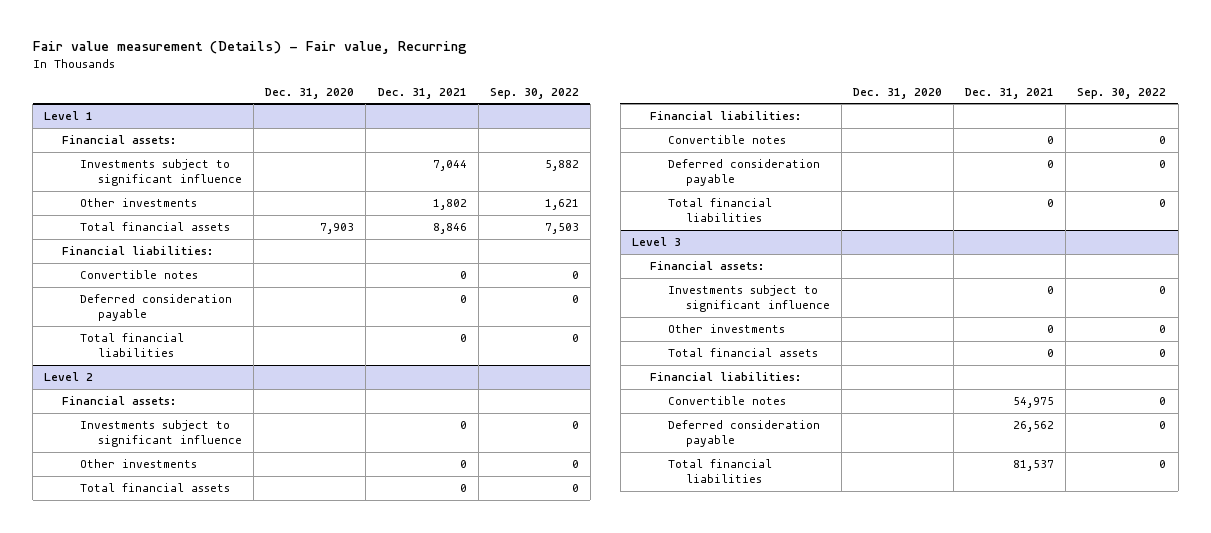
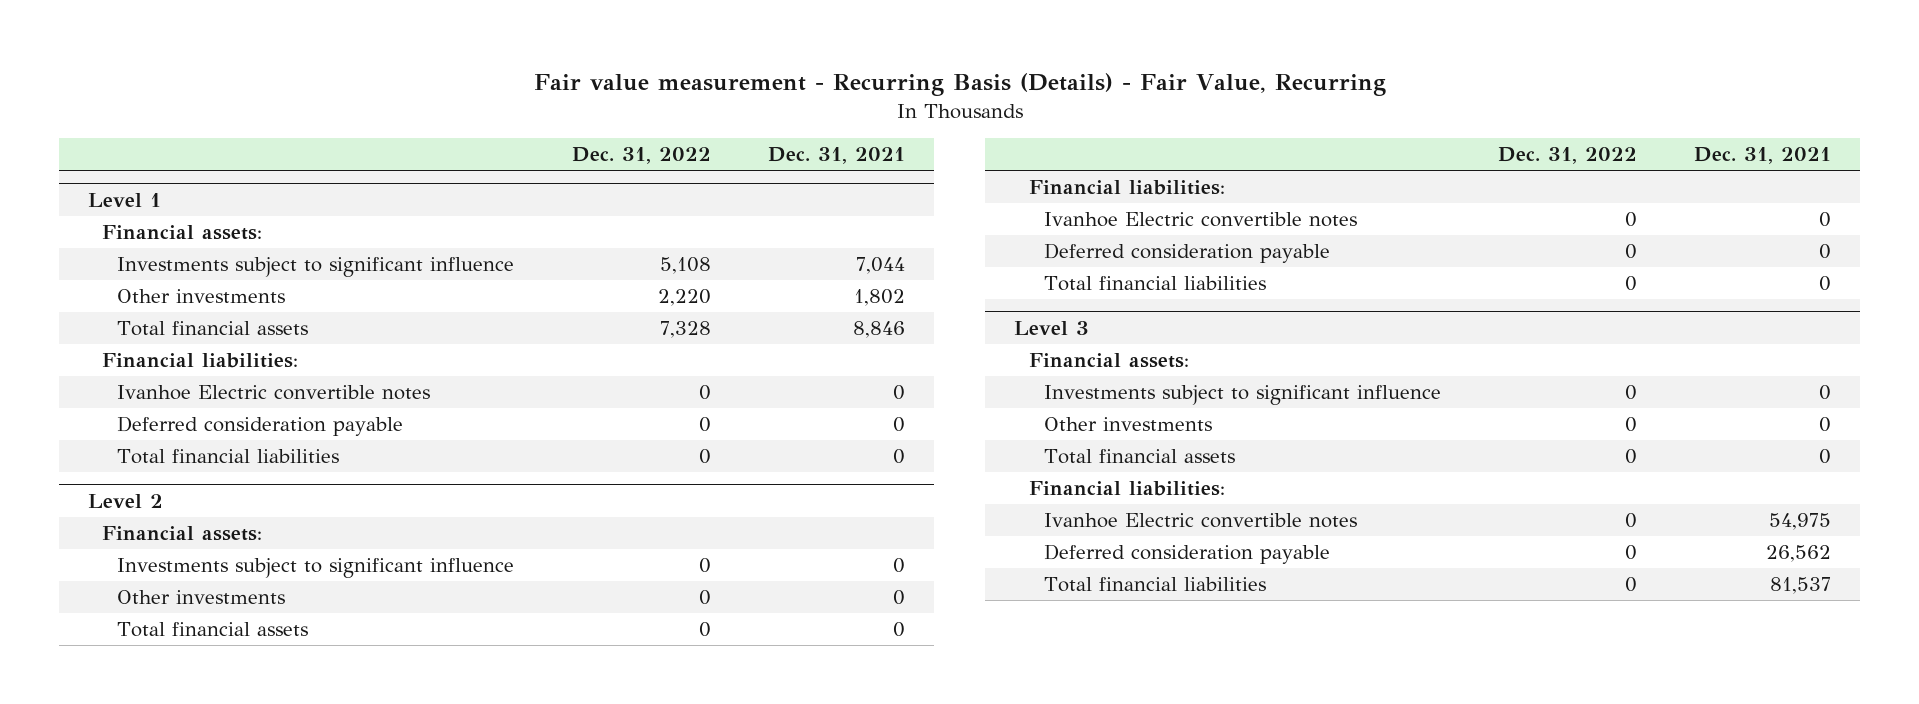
[32,41,467,55] Fair value measurement (Details) - Fair value, Recurring -> [533,73,1386,97] Fair value measurement - Recurring Basis (Details) - Fair Value, Recurring
[265,87,355,99] Dec. 31, 2020 -> none
[489,87,579,99] Sep. 30, 2022 -> none
none -> [571,147,711,165] Dec. 31, 2022
[80,270,199,280] Convertible notes -> [117,385,431,401] Ivanhoe Electric convertible notes
[668,135,787,145] Convertible notes -> [1043,212,1357,228] Ivanhoe Electric convertible notes
[668,396,787,406] Convertible notes -> [1043,513,1357,529] Ivanhoe Electric convertible notes

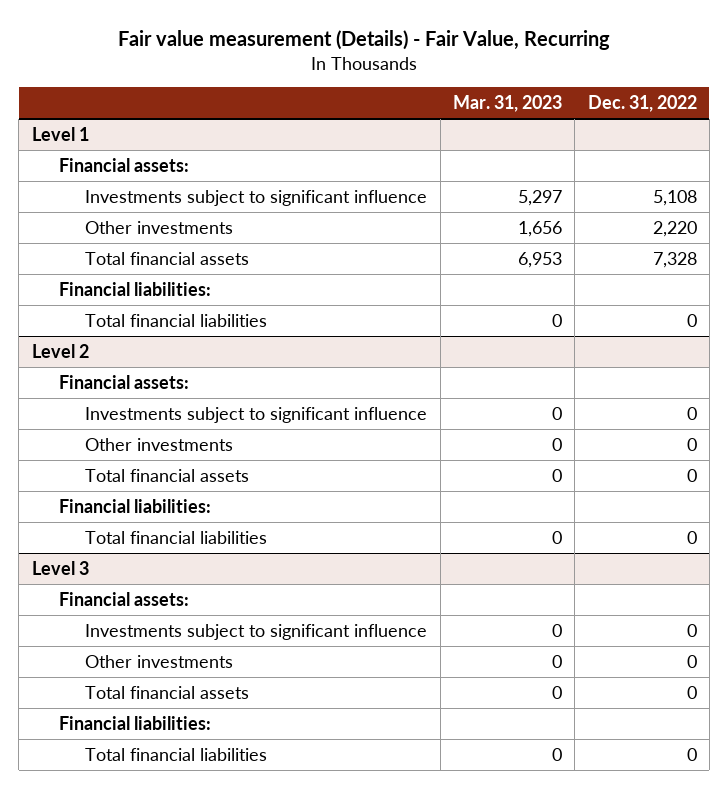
[533,73,1386,97] Fair value measurement - Recurring Basis (Details) - Fair Value, Recurring -> [118,30,611,51] Fair value measurement (Details) - Fair Value, Recurring
[768,147,906,165] Dec. 31, 2021 -> none
none -> [452,94,562,112] Mar. 31, 2023
[117,385,431,401] Ivanhoe Electric convertible notes -> none
[117,416,404,437] Deferred consideration payable -> none
[1043,212,1357,228] Ivanhoe Electric convertible notes -> none
[1043,243,1330,264] Deferred consideration payable -> none
[1043,513,1357,529] Ivanhoe Electric convertible notes -> none
[1043,544,1330,565] Deferred consideration payable -> none

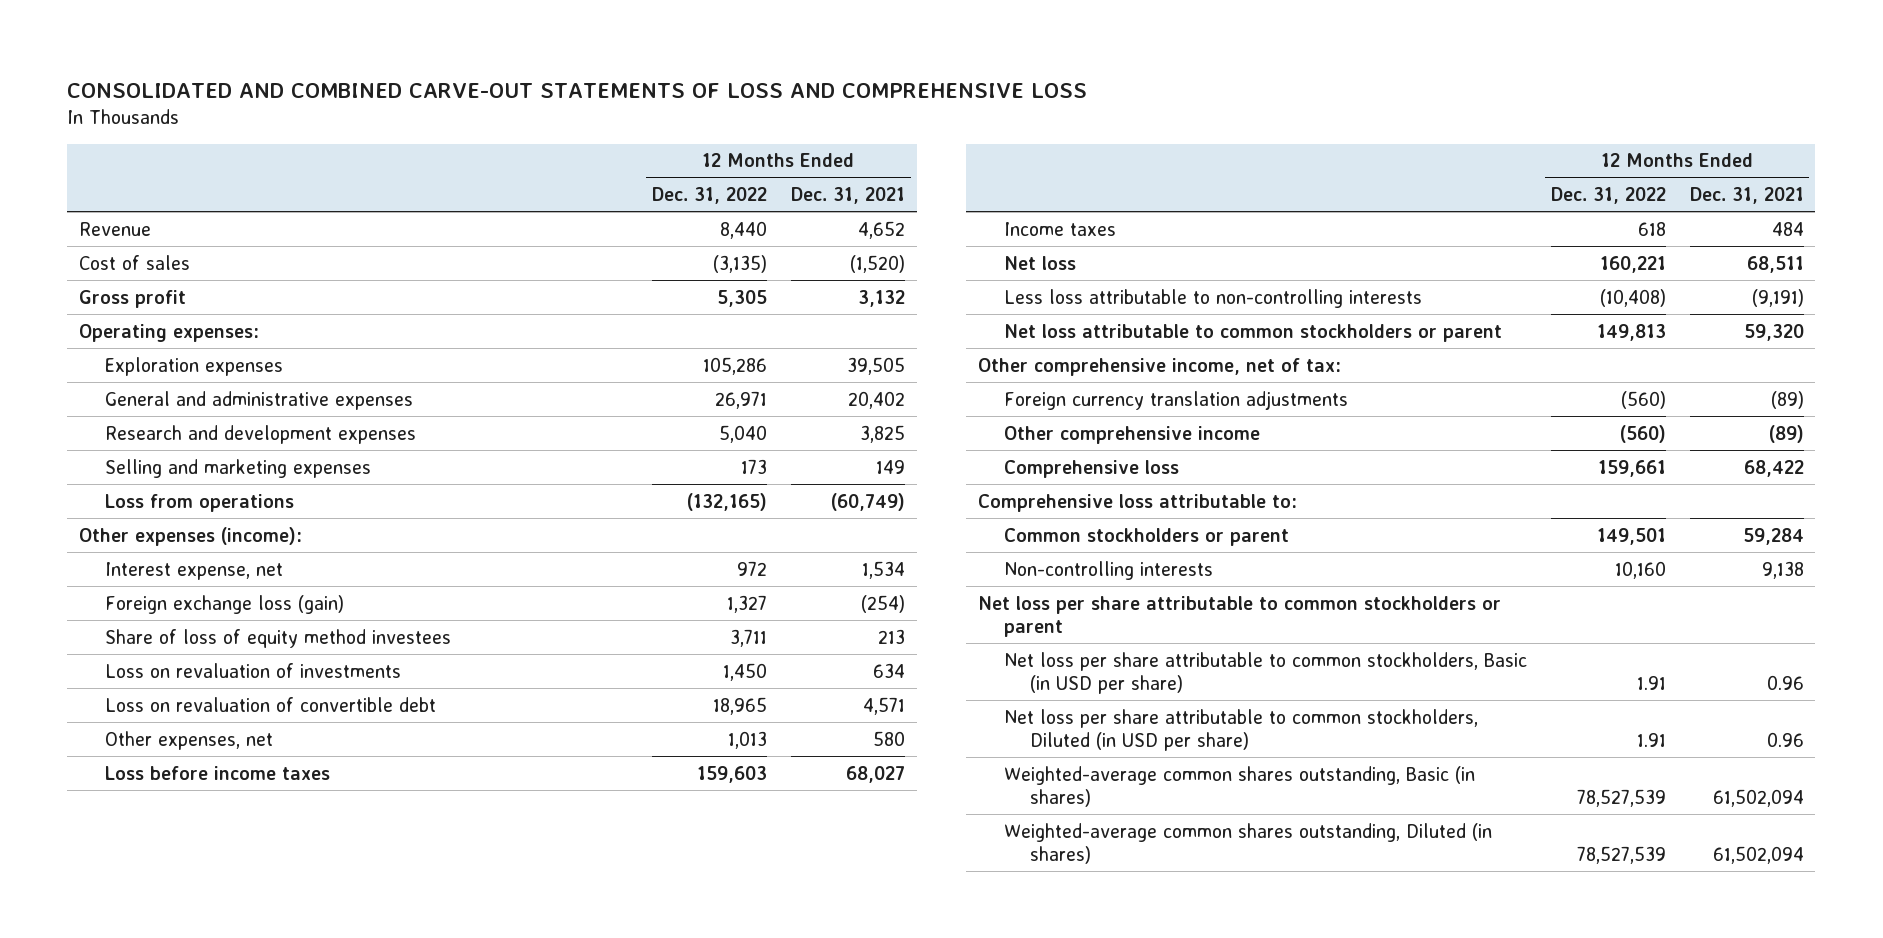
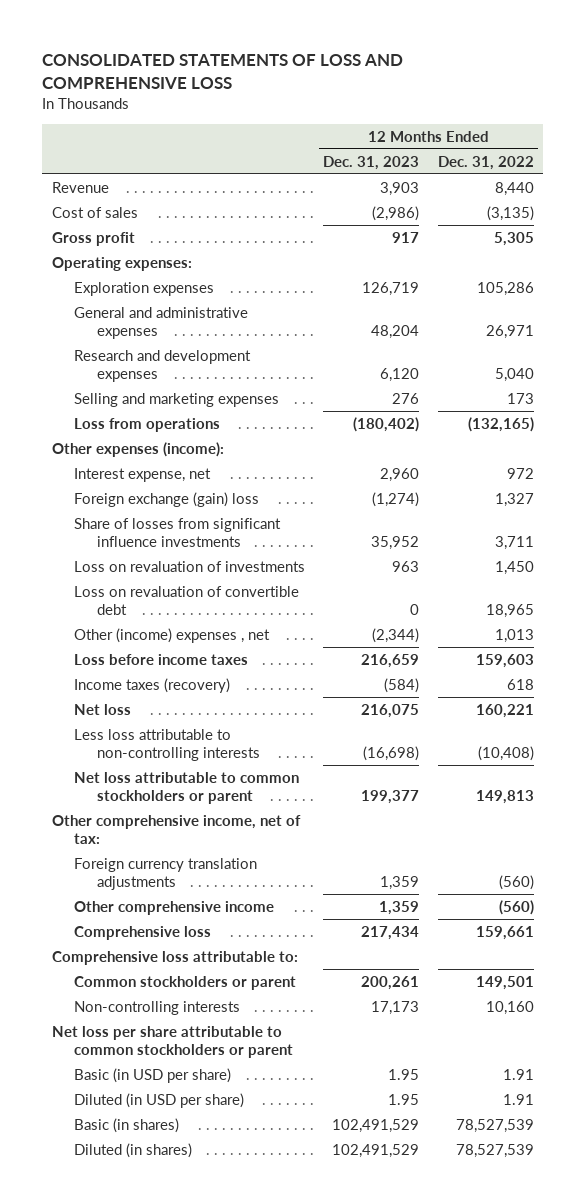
[67,82,1088,98] CONSOLIDATED AND COMBINED CARVE-OUT STATEMENTS OF LOSS AND COMPREHENSIVE LOSS -> [42,53,404,89] CONSOLIDATED STATEMENTS OF LOSS AND COMPREHENSIVE LOSS
[790,187,905,205] Dec. 31, 2021 -> none
none -> [323,155,420,170] Dec. 31, 2023
[105,594,345,614] Foreign exchange loss (gain) -> [74,491,260,507] Foreign exchange (gain) loss
[105,628,452,648] Share of loss of equity method investees -> [74,517,282,547] Share of losses from significant influence investments
[105,730,274,750] Other expenses, net -> [74,627,271,643] Other (income) expenses , net
[1003,221,1116,236] Income taxes -> [74,677,231,693] Income taxes (recovery)
[1003,651,1527,694] Net loss per share attributable to common stockholders, Basic (in USD per share) -> [74,1067,232,1083] Basic (in USD per share)
[1003,708,1478,751] Net loss per share attributable to common stockholders, Diluted (in USD per share) -> [74,1092,245,1108] Diluted (in USD per share)
[1003,765,1475,807] Weighted-average common shares outstanding, Basic (in shares) -> [74,1117,180,1133] Basic (in shares)
[1003,822,1492,864] Weighted-average common shares outstanding, Diluted (in shares) -> [74,1142,193,1158] Diluted (in shares)

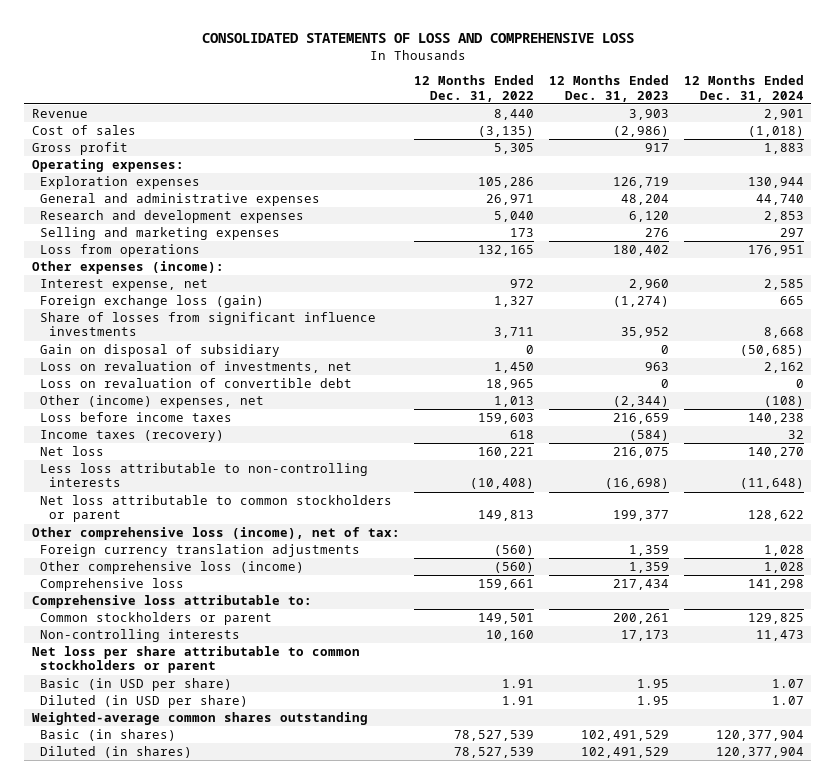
none -> [683,75,804,102] 12 Months Ended Dec. 31, 2024
[353,416,420,432] (180,402) -> [612,245,669,257] 180,402
[467,416,534,432] (132,165) -> [478,245,535,257] 132,165
[74,491,260,507] Foreign exchange (gain) loss -> [40,295,265,309] Foreign exchange loss (gain)
none -> [40,344,281,358] Gain on disposal of subsidiary
[74,560,306,572] Loss on revaluation of investments -> [40,361,353,374] Loss on revaluation of investments, net
[74,627,271,643] Other (income) expenses , net -> [40,395,265,409] Other (income) expenses, net
[51,814,301,844] Other comprehensive income, net of tax: -> [31,527,400,541] Other comprehensive loss (income), net of tax:
[74,900,275,915] Other comprehensive income -> [40,561,305,575] Other comprehensive loss (income)
none -> [31,712,368,726] Weighted-average common shares outstanding

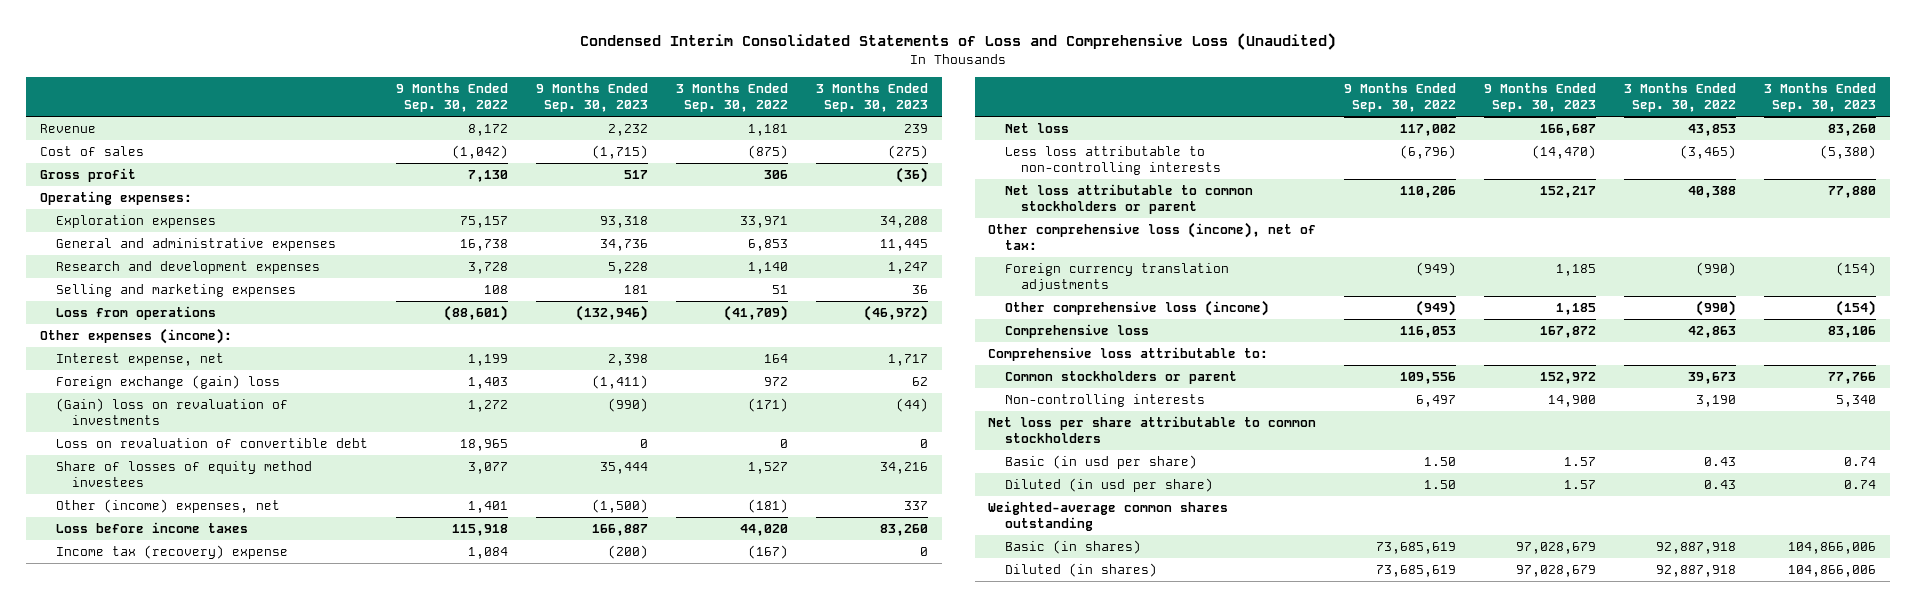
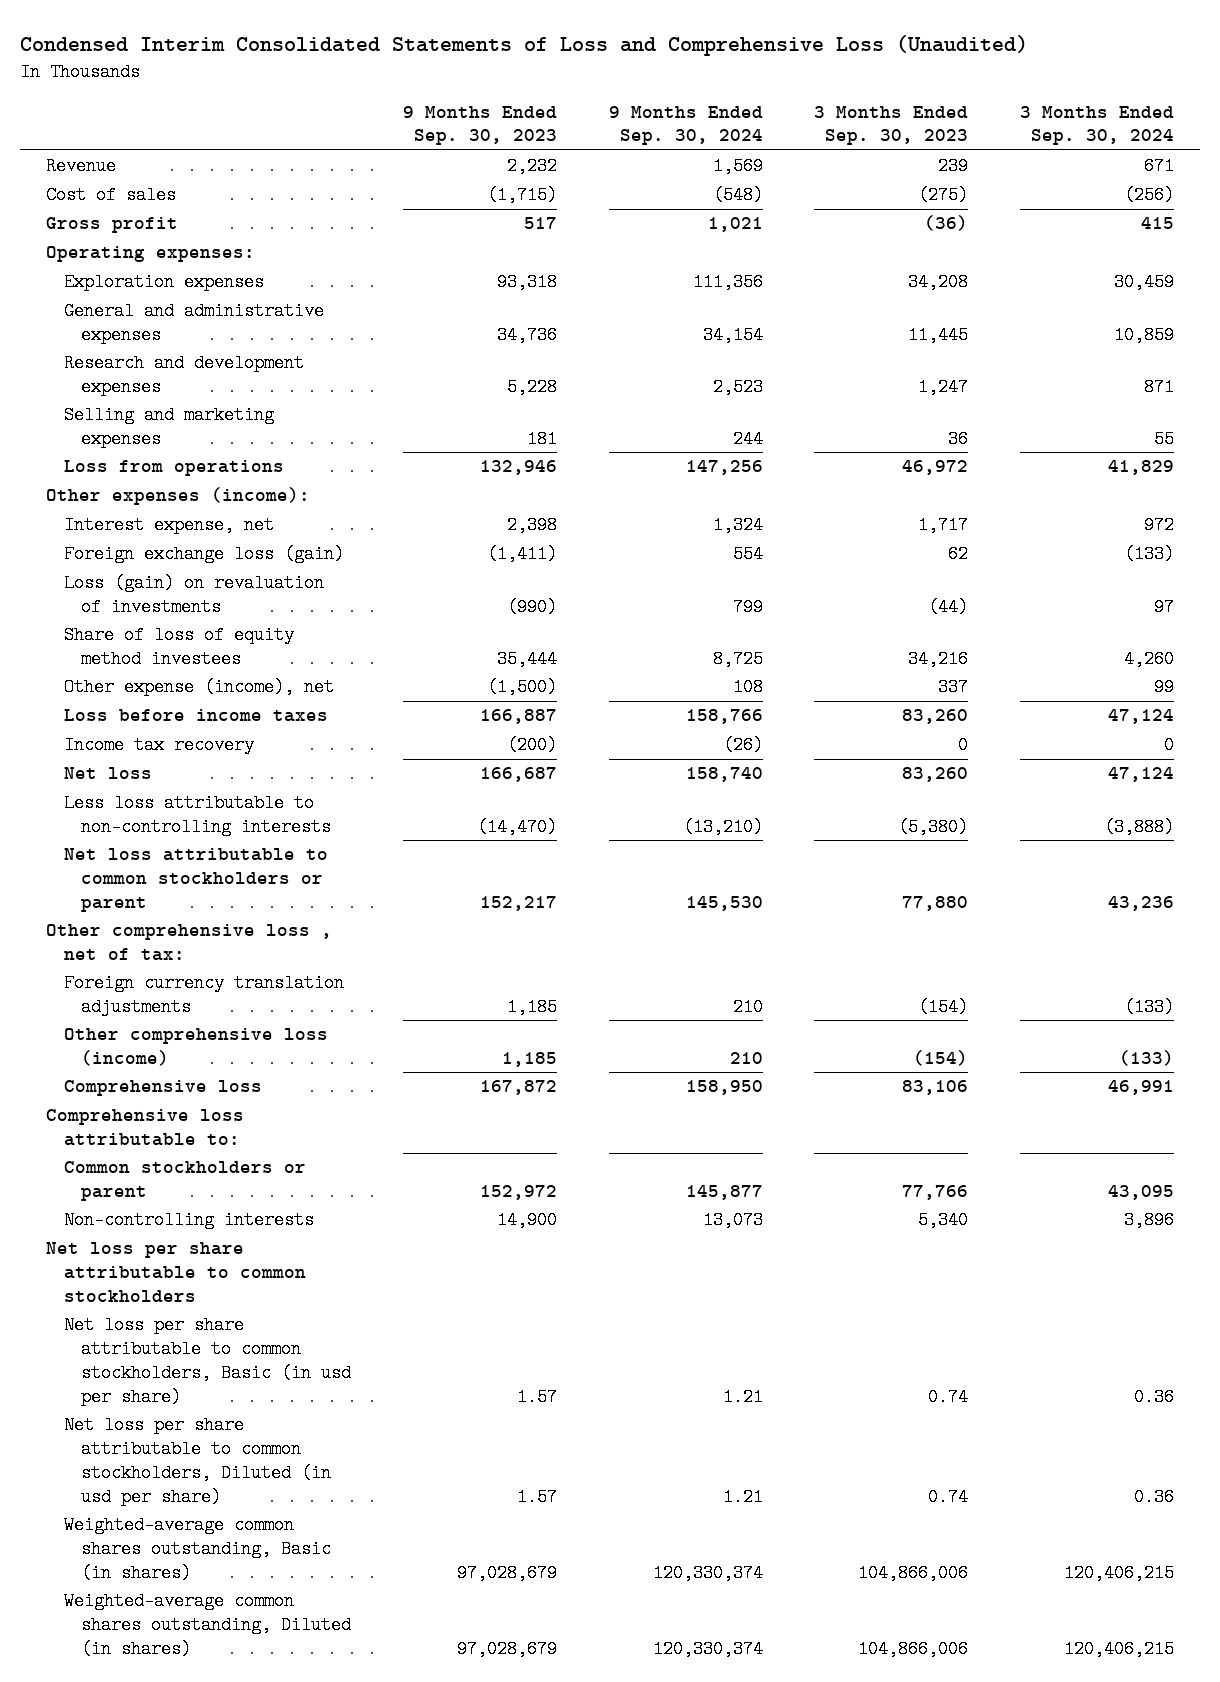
[395,83,508,113] 9 Months Ended Sep. 30, 2022 -> none
[675,83,788,113] 3 Months Ended Sep. 30, 2022 -> none
none -> [608,105,763,146] 9 Months Ended Sep. 30, 2024
none -> [1019,105,1174,146] 3 Months Ended Sep. 30, 2024
[575,305,648,322] (132,946) -> [480,460,558,476] 132,946
[863,305,928,322] (46,972) -> [902,460,969,476] 46,972
[55,438,368,449] Loss on revaluation of convertible debt -> none
[55,375,280,390] Foreign exchange (gain) loss -> [63,545,344,564] Foreign exchange loss (gain)
[55,398,288,426] (Gain) loss on revaluation of investments -> [63,574,324,617] Loss (gain) on revaluation of investments
[55,461,312,488] Share of losses of equity method investees -> [63,626,294,669] Share of loss of equity method investees
[55,499,280,514] Other (income) expenses, net -> [63,678,334,697] Other expense (income), net
[55,545,288,560] Income tax (recovery) expense -> [63,736,254,755] Income tax recovery
[988,222,1317,251] Other comprehensive loss (income), net of tax: -> [45,924,332,962] Other comprehensive loss , net of tax:
[988,501,1229,532] Weighted-average common shares outstanding -> none
[1004,455,1197,470] Basic (in usd per share) -> [63,1316,352,1406] Net loss per share attributable to common stockholders, Basic (in usd per share)
[1004,478,1213,493] Diluted (in usd per share) -> [63,1416,332,1506] Net loss per share attributable to common stockholders, Diluted (in usd per share)
[1004,540,1141,555] Basic (in shares) -> [63,1516,332,1582] Weighted-average common shares outstanding, Basic (in shares)
[1004,563,1157,578] Diluted (in shares) -> [63,1592,352,1658] Weighted-average common shares outstanding, Diluted (in shares)

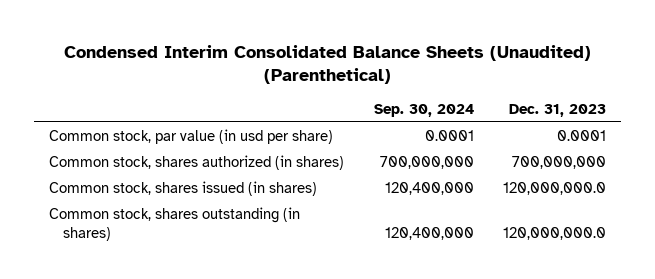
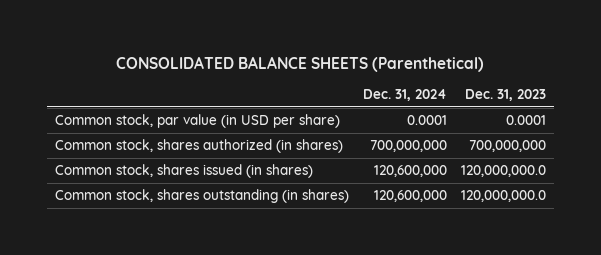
[63,44,591,85] Condensed Interim Consolidated Balance Sheets (Unaudited) (Parenthetical) -> [116,55,485,72] CONSOLIDATED BALANCE SHEETS (Parenthetical)
[373,104,474,118] Sep. 30, 2024 -> none
none -> [362,89,447,102] Dec. 31, 2024
[48,128,333,144] Common stock, par value (in usd per share) -> [54,114,340,129] Common stock, par value (in USD per share)

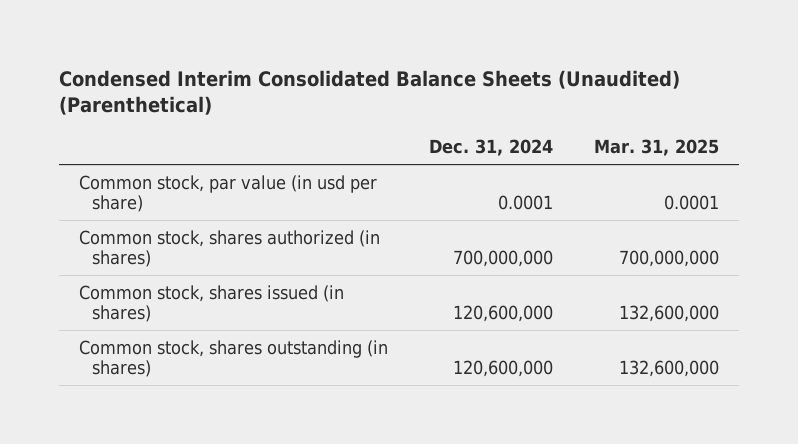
[116,55,485,72] CONSOLIDATED BALANCE SHEETS (Parenthetical) -> [58,69,680,116] Condensed Interim Consolidated Balance Sheets (Unaudited) (Parenthetical)
[465,89,547,102] Dec. 31, 2023 -> none
none -> [593,139,719,157] Mar. 31, 2025
[54,114,340,129] Common stock, par value (in USD per share) -> [79,174,378,213] Common stock, par value (in usd per share)

